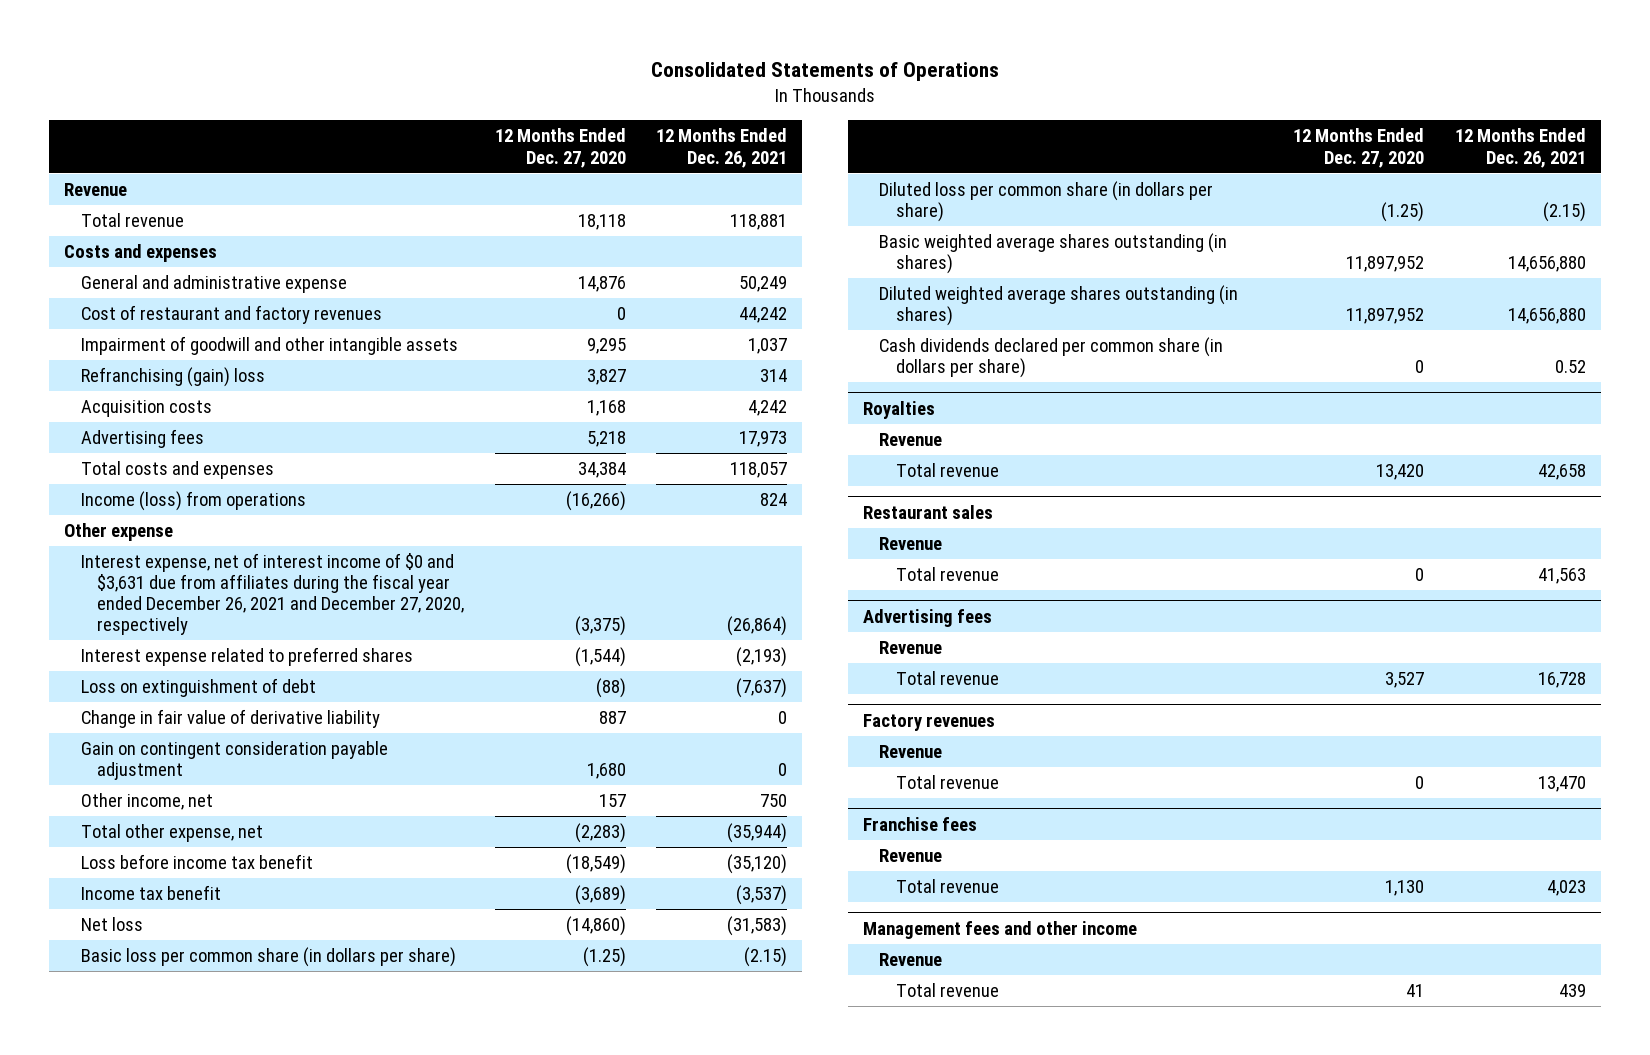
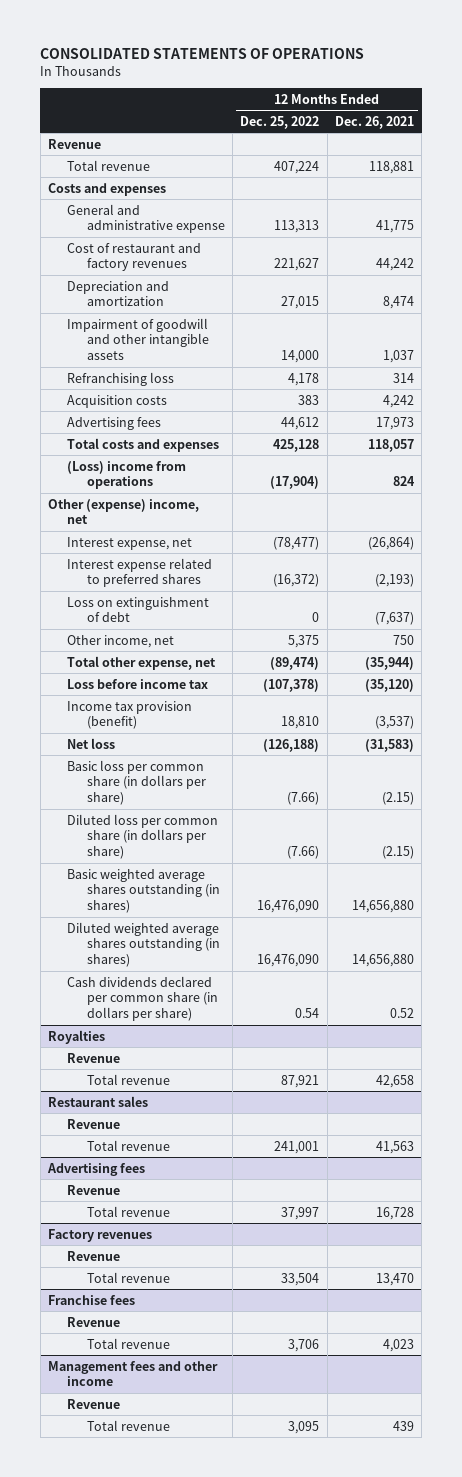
[650,62,999,82] Consolidated Statements of Operations -> [40,48,365,60] CONSOLIDATED STATEMENTS OF OPERATIONS
[494,128,626,168] 12 Months Ended Dec. 27, 2020 -> none
none -> [240,115,320,129] Dec. 25, 2022
[738,276,787,293] 50,249 -> [375,220,414,234] 41,775
none -> [67,280,170,307] Depreciation and amortization
[80,367,265,388] Refranchising (gain) loss -> [67,371,175,386] Refranchising loss
[80,491,306,512] Income (loss) from operations -> [67,460,187,490] (Loss) income from operations
[64,523,174,542] Other expense -> [48,498,200,525] Other (expense) income, net
[80,553,465,636] Interest expense, net of interest income of $0 and $3,631 due from affiliates during the fiscal year ended December 26, 2021 and December 27, 2020, respectively -> [67,536,193,550] Interest expense, net
[80,709,380,729] Change in fair value of derivative liability -> none
[80,741,388,781] Gain on contingent consideration payable adjustment -> none
[80,854,313,870] Loss before income tax benefit -> [67,678,209,689] Loss before income tax
[80,885,221,901] Income tax benefit -> [67,700,193,730] Income tax provision (benefit)

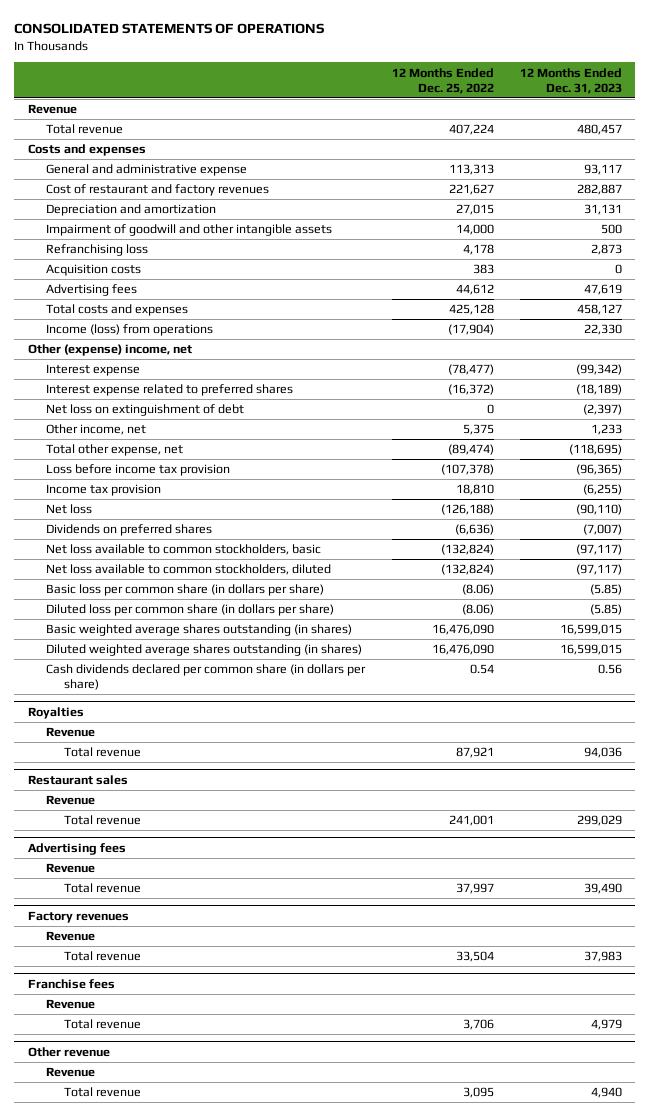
[334,115,414,129] Dec. 26, 2021 -> none
none -> [520,67,623,94] 12 Months Ended Dec. 31, 2023
[67,460,187,490] (Loss) income from operations -> [45,324,213,337] Income (loss) from operations
[67,536,193,550] Interest expense, net -> [45,364,140,377] Interest expense
[67,596,210,623] Loss on extinguishment of debt -> [45,404,244,417] Net loss on extinguishment of debt
[67,678,209,689] Loss before income tax -> [45,464,230,477] Loss before income tax provision
[67,700,193,730] Income tax provision (benefit) -> [45,484,161,497] Income tax provision
none -> [45,524,212,537] Dividends on preferred shares
none -> [45,544,321,556] Net loss available to common stockholders, basic
none -> [45,564,331,576] Net loss available to common stockholders, diluted
[287,792,320,806] (7.66) -> [461,584,494,596] (8.06)
[287,846,320,860] (7.66) -> [461,604,494,616] (8.06)
[48,1360,219,1387] Management fees and other income -> none
none -> [27,1046,110,1057] Other revenue

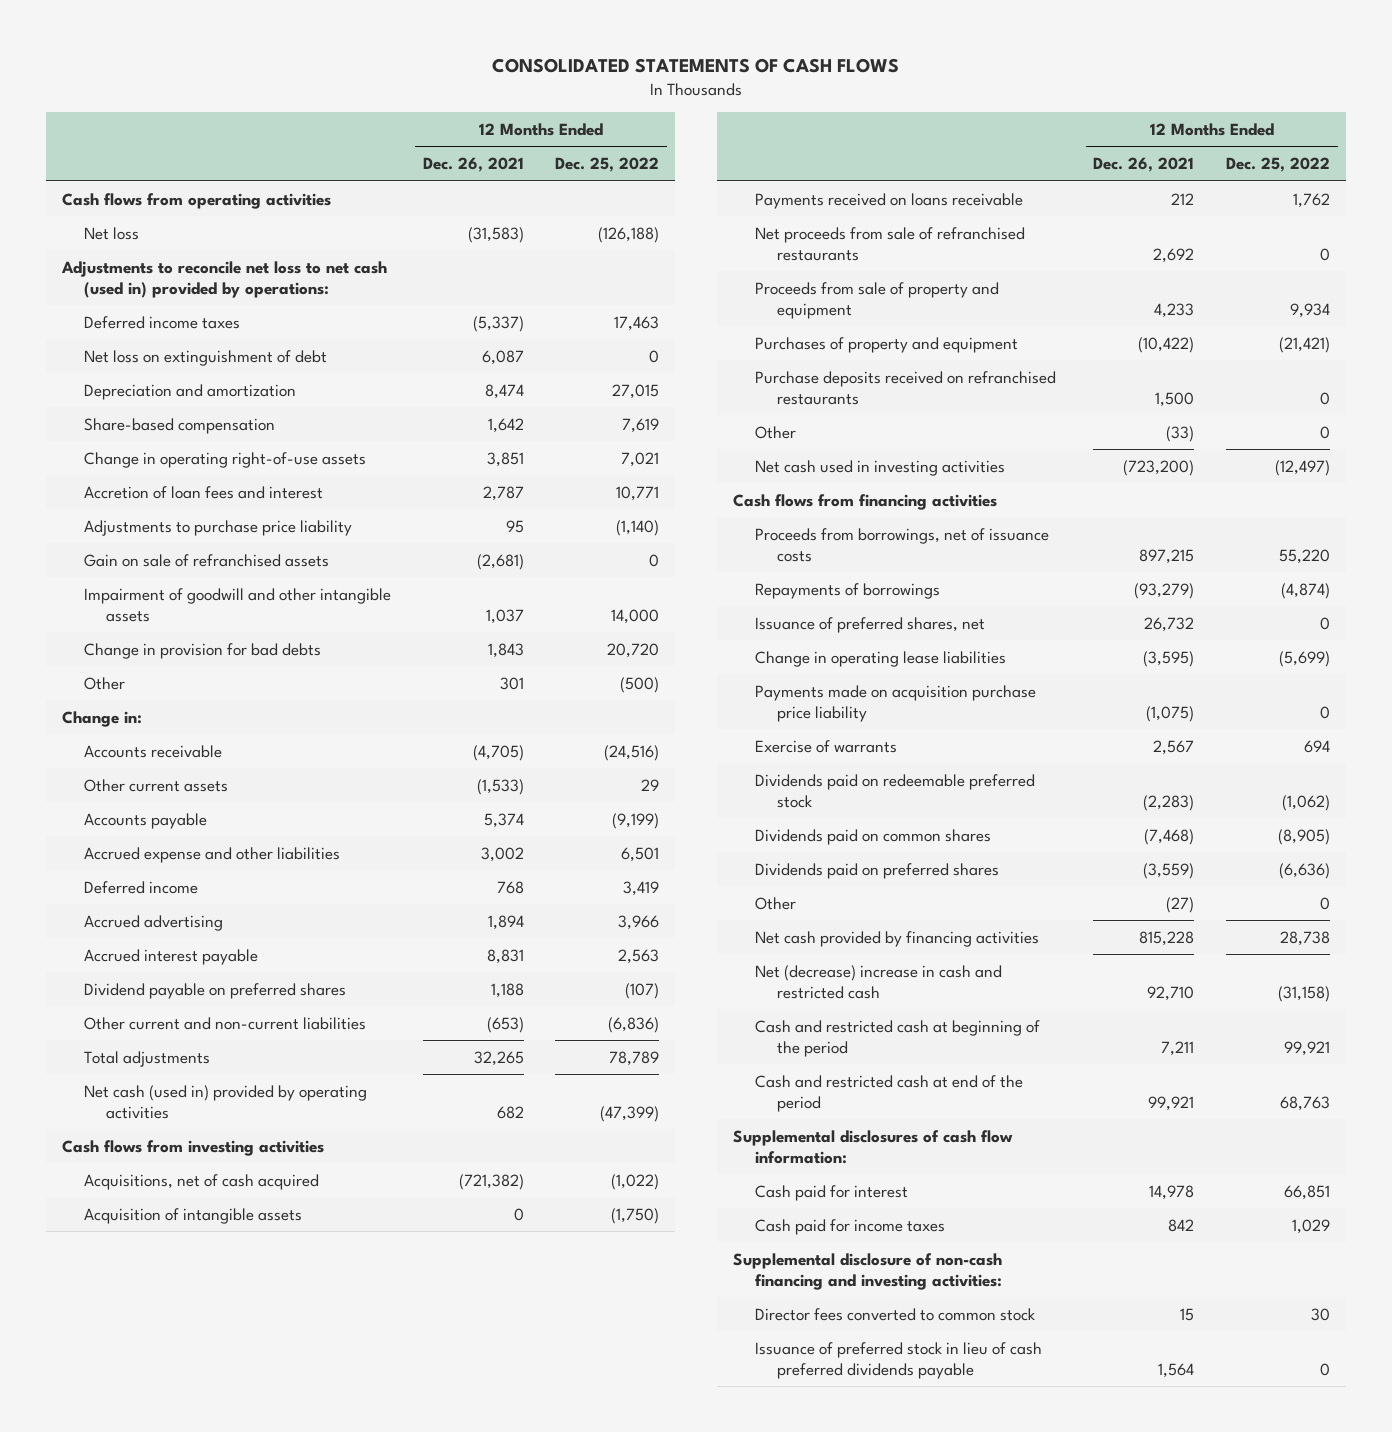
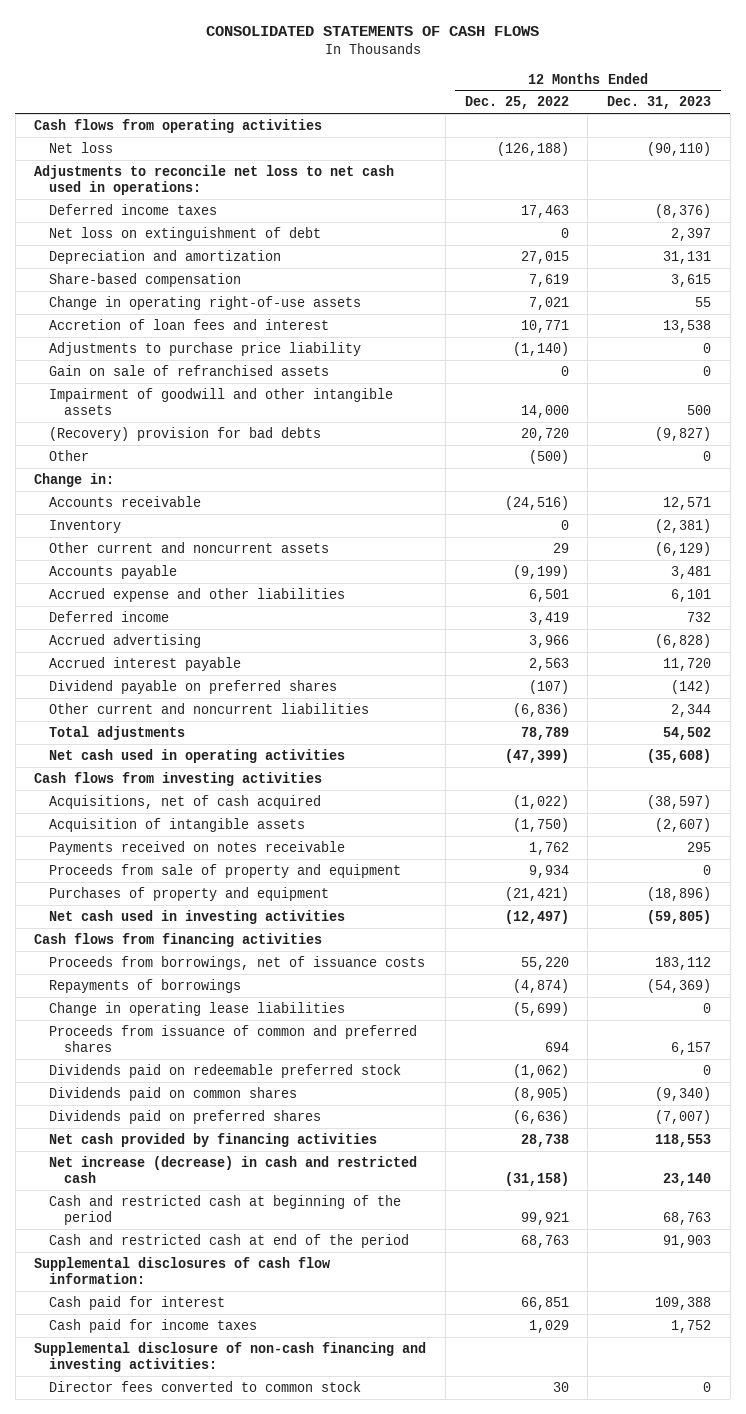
[422,157,524,173] Dec. 26, 2021 -> none
none -> [607,96,712,110] Dec. 31, 2023
[60,260,387,298] Adjustments to reconcile net loss to net cash (used in) provided by operations: -> [34,164,395,196] Adjustments to reconcile net loss to net cash used in operations:
[83,642,321,659] Change in provision for bad debts -> [49,426,322,441] (Recovery) provision for bad debts
none -> [49,519,122,533] Inventory
[83,778,228,792] Other current assets -> [49,541,330,553] Other current and noncurrent assets
[83,1016,366,1030] Other current and non-current liabilities -> [49,702,370,714] Other current and noncurrent liabilities
[83,1084,367,1119] Net cash (used in) provided by operating activities -> [49,748,346,763] Net cash used in operating activities
[754,226,1025,261] Net proceeds from sale of refranchised restaurants -> none
[754,192,1023,209] Payments received on loans receivable -> [49,840,346,855] Payments received on notes receivable
[754,370,1056,405] Purchase deposits received on refranchised restaurants -> none
[754,425,796,439] Other -> none
[754,616,985,633] Issuance of preferred shares, net -> none
[754,684,1036,722] Payments made on acquisition purchase price liability -> none
[754,739,897,753] Exercise of warrants -> [49,1024,418,1053] Proceeds from issuance of common and preferred shares
[754,896,796,910] Other -> none
[754,964,1002,999] Net (decrease) increase in cash and restricted cash -> [49,1155,418,1184] Net increase (decrease) in cash and restricted cash
[754,1341,1042,1379] Issuance of preferred stock in lieu of cash preferred dividends payable -> none

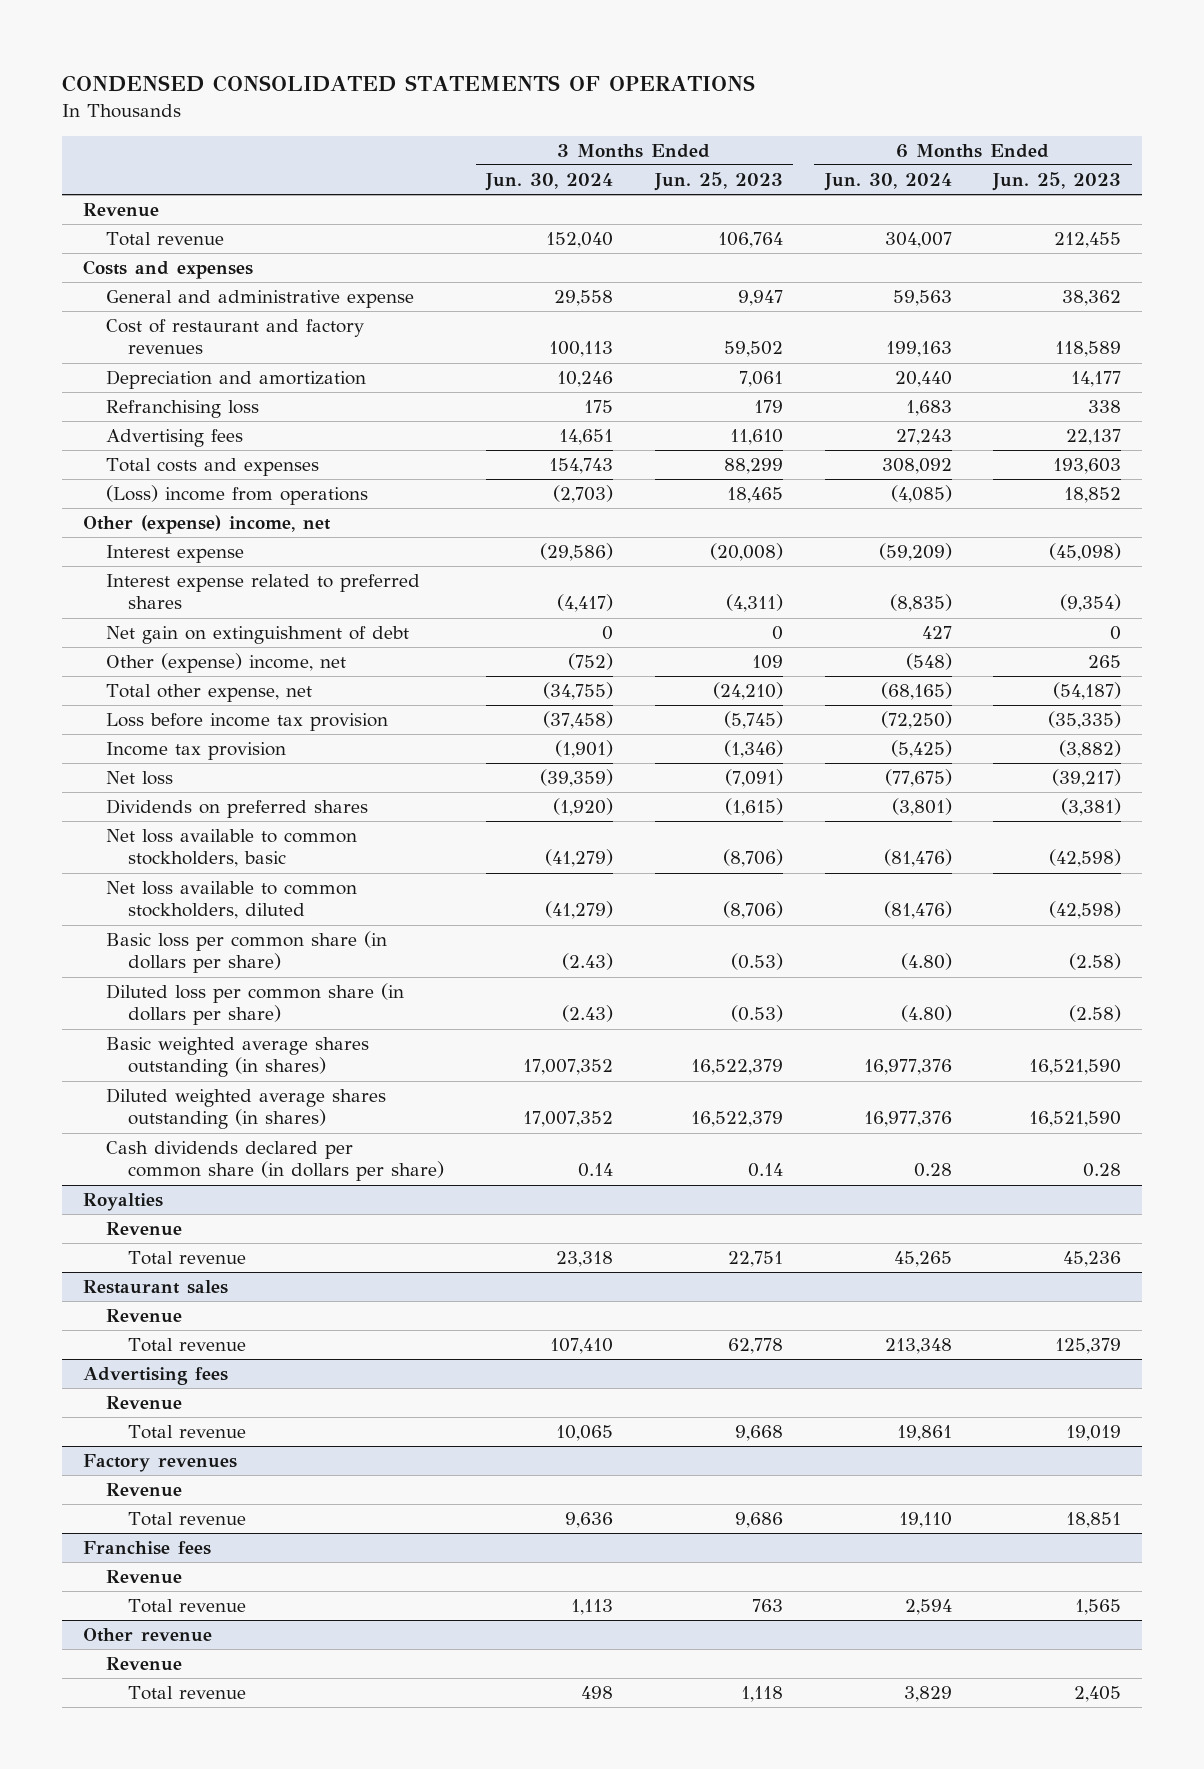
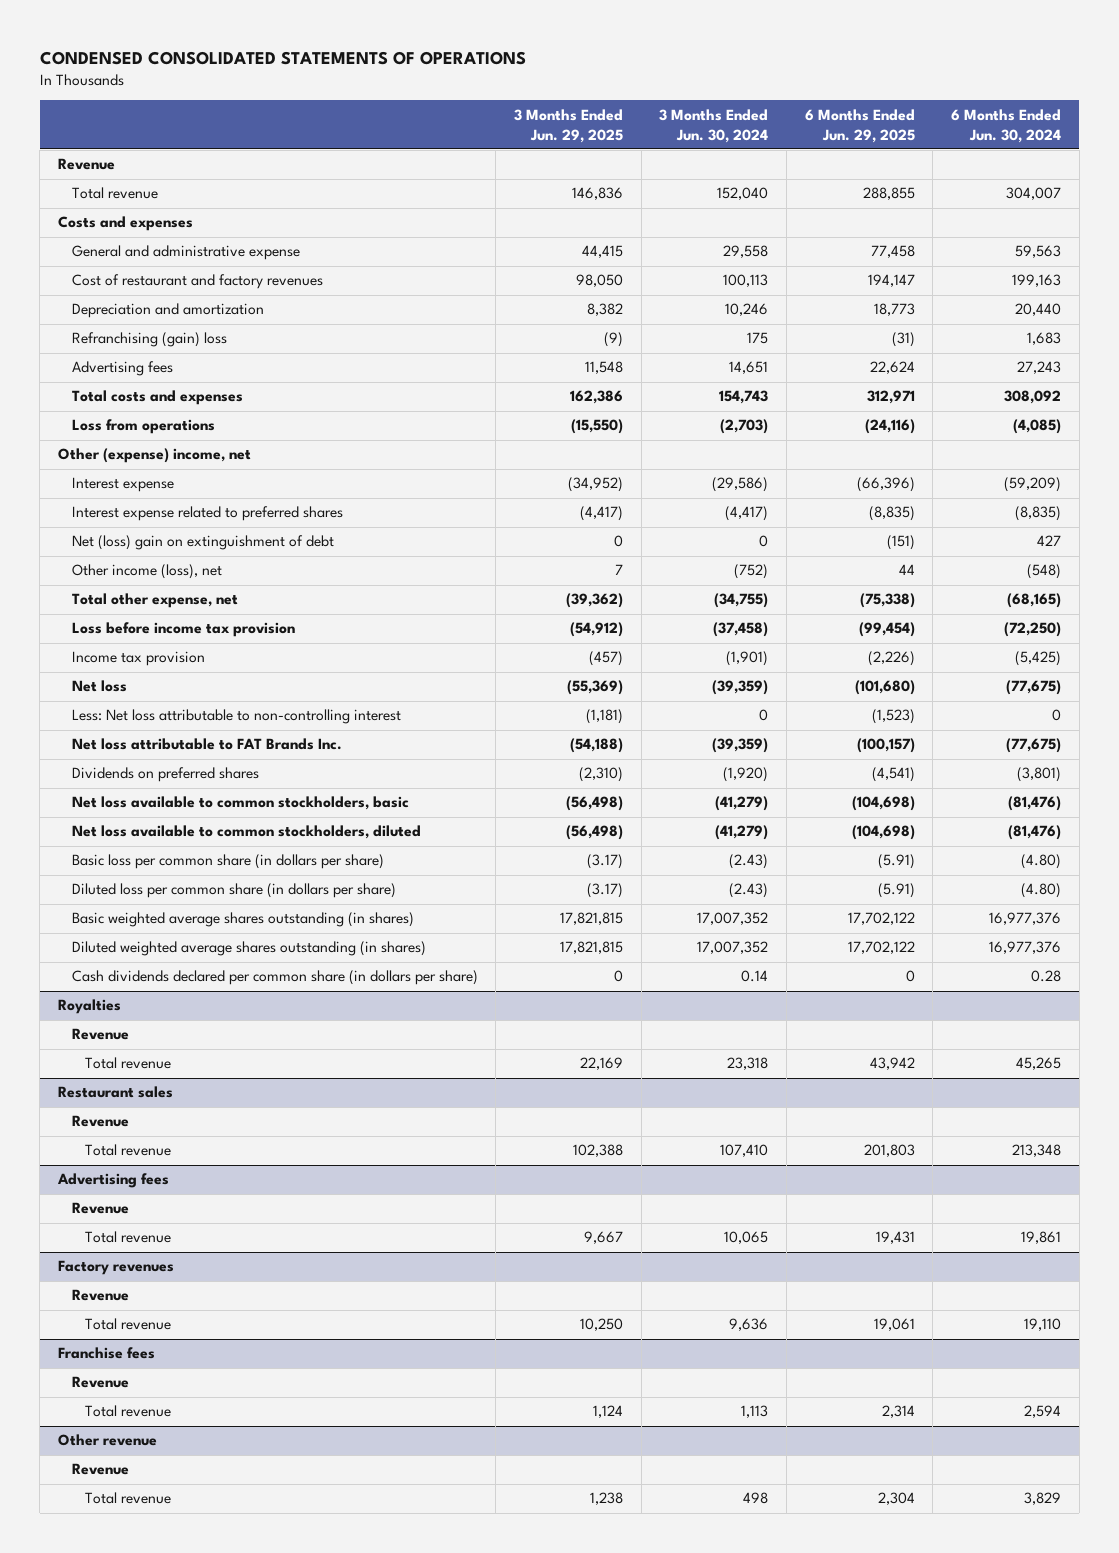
[653,172,783,192] Jun. 25, 2023 -> none
[992,172,1122,192] Jun. 25, 2023 -> none
none -> [513,108,623,143] 3 Months Ended Jun. 29, 2025
none -> [804,108,915,143] 6 Months Ended Jun. 29, 2025
[105,400,259,419] Refranchising loss -> [71,332,227,348] Refranchising (gain) loss
[105,485,368,506] (Loss) income from operations -> [71,419,215,435] Loss from operations
[105,626,409,645] Net gain on extinguishment of debt -> [71,535,334,551] Net (loss) gain on extinguishment of debt
[105,653,346,674] Other (expense) income, net -> [71,564,222,580] Other income (loss), net
none -> [71,709,401,725] Less: Net loss attributable to non-controlling interest
none -> [71,738,342,751] Net loss attributable to FAT Brands Inc.

